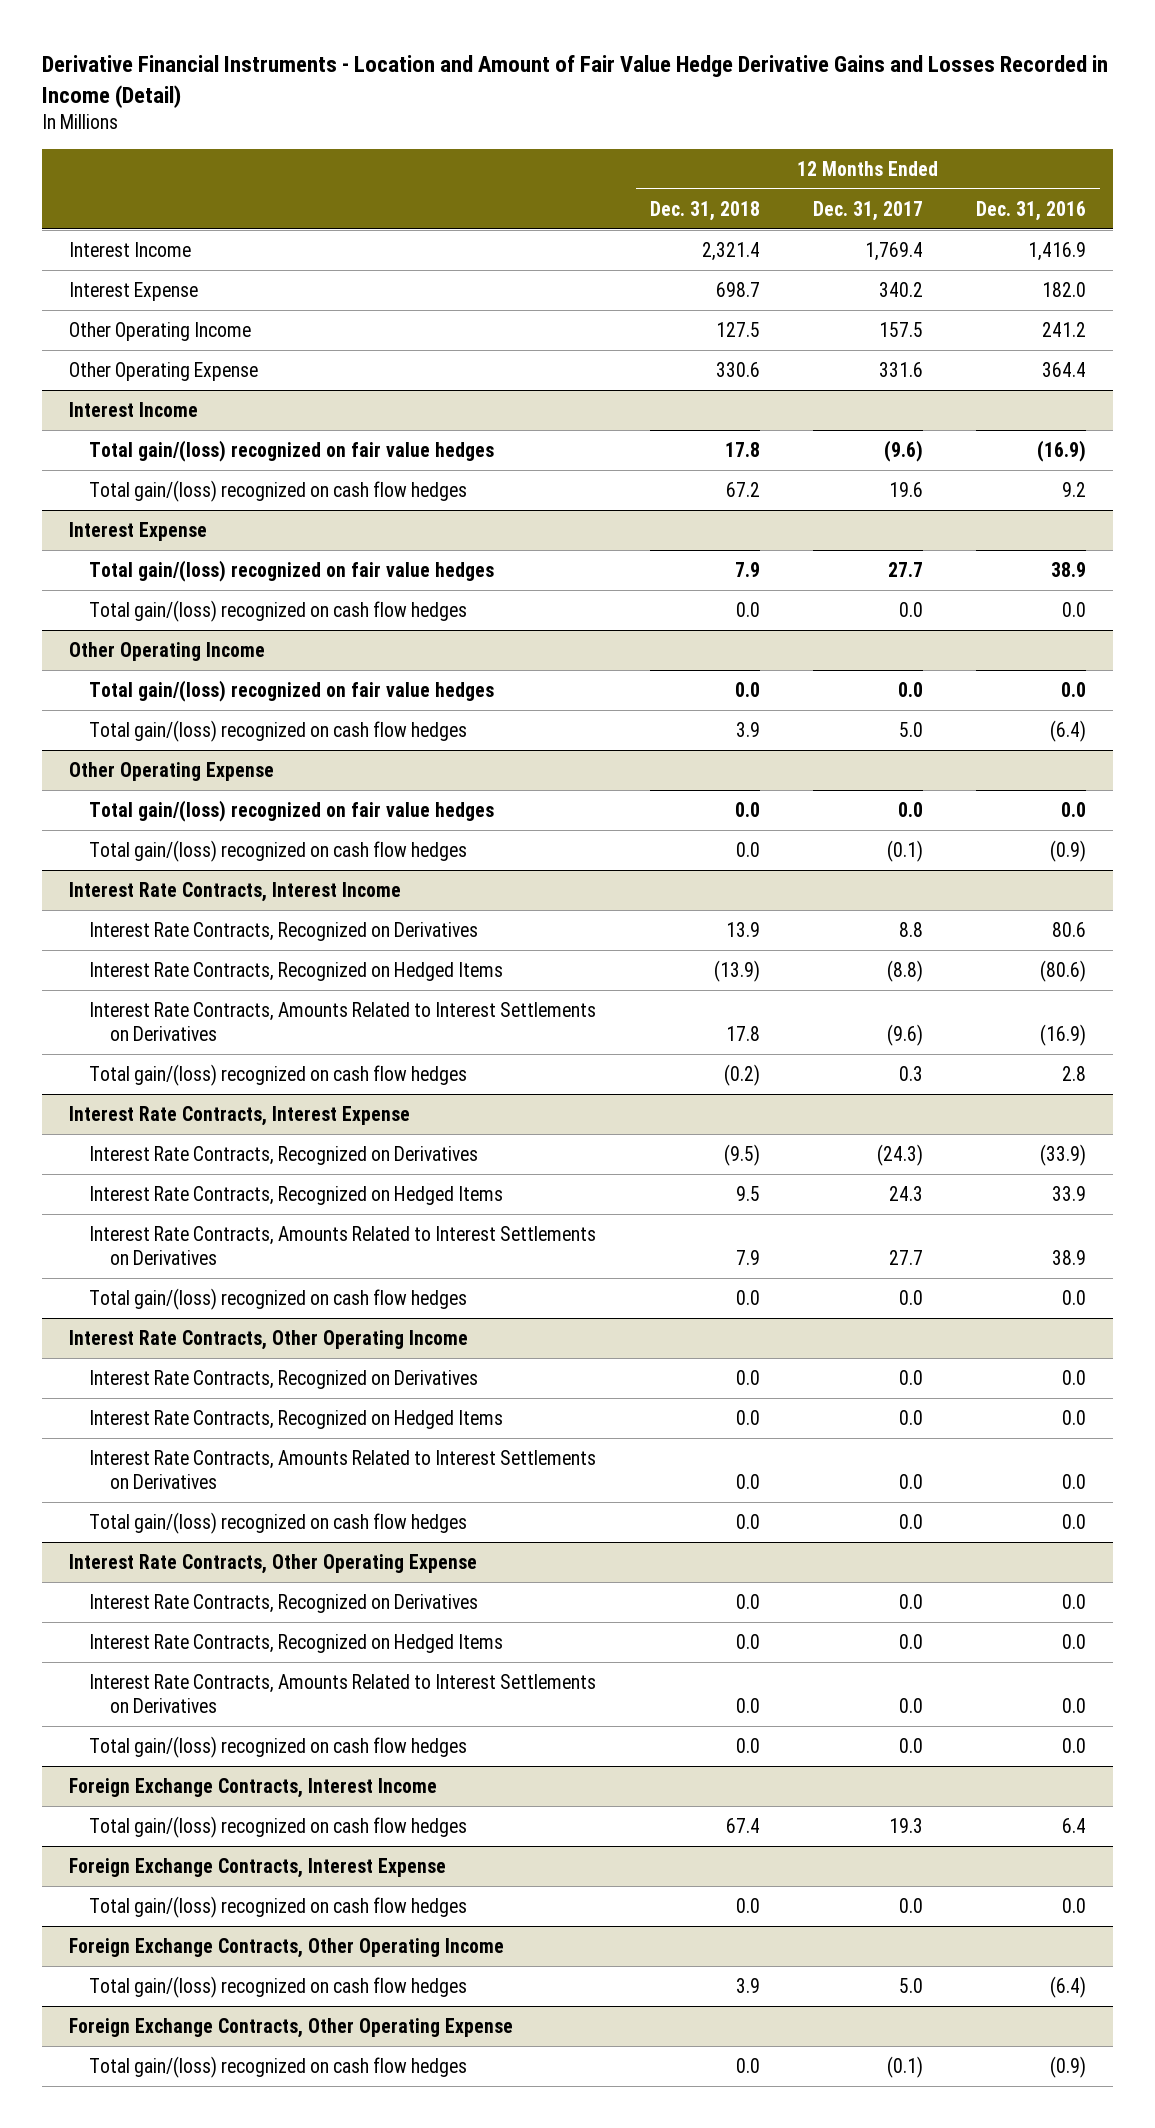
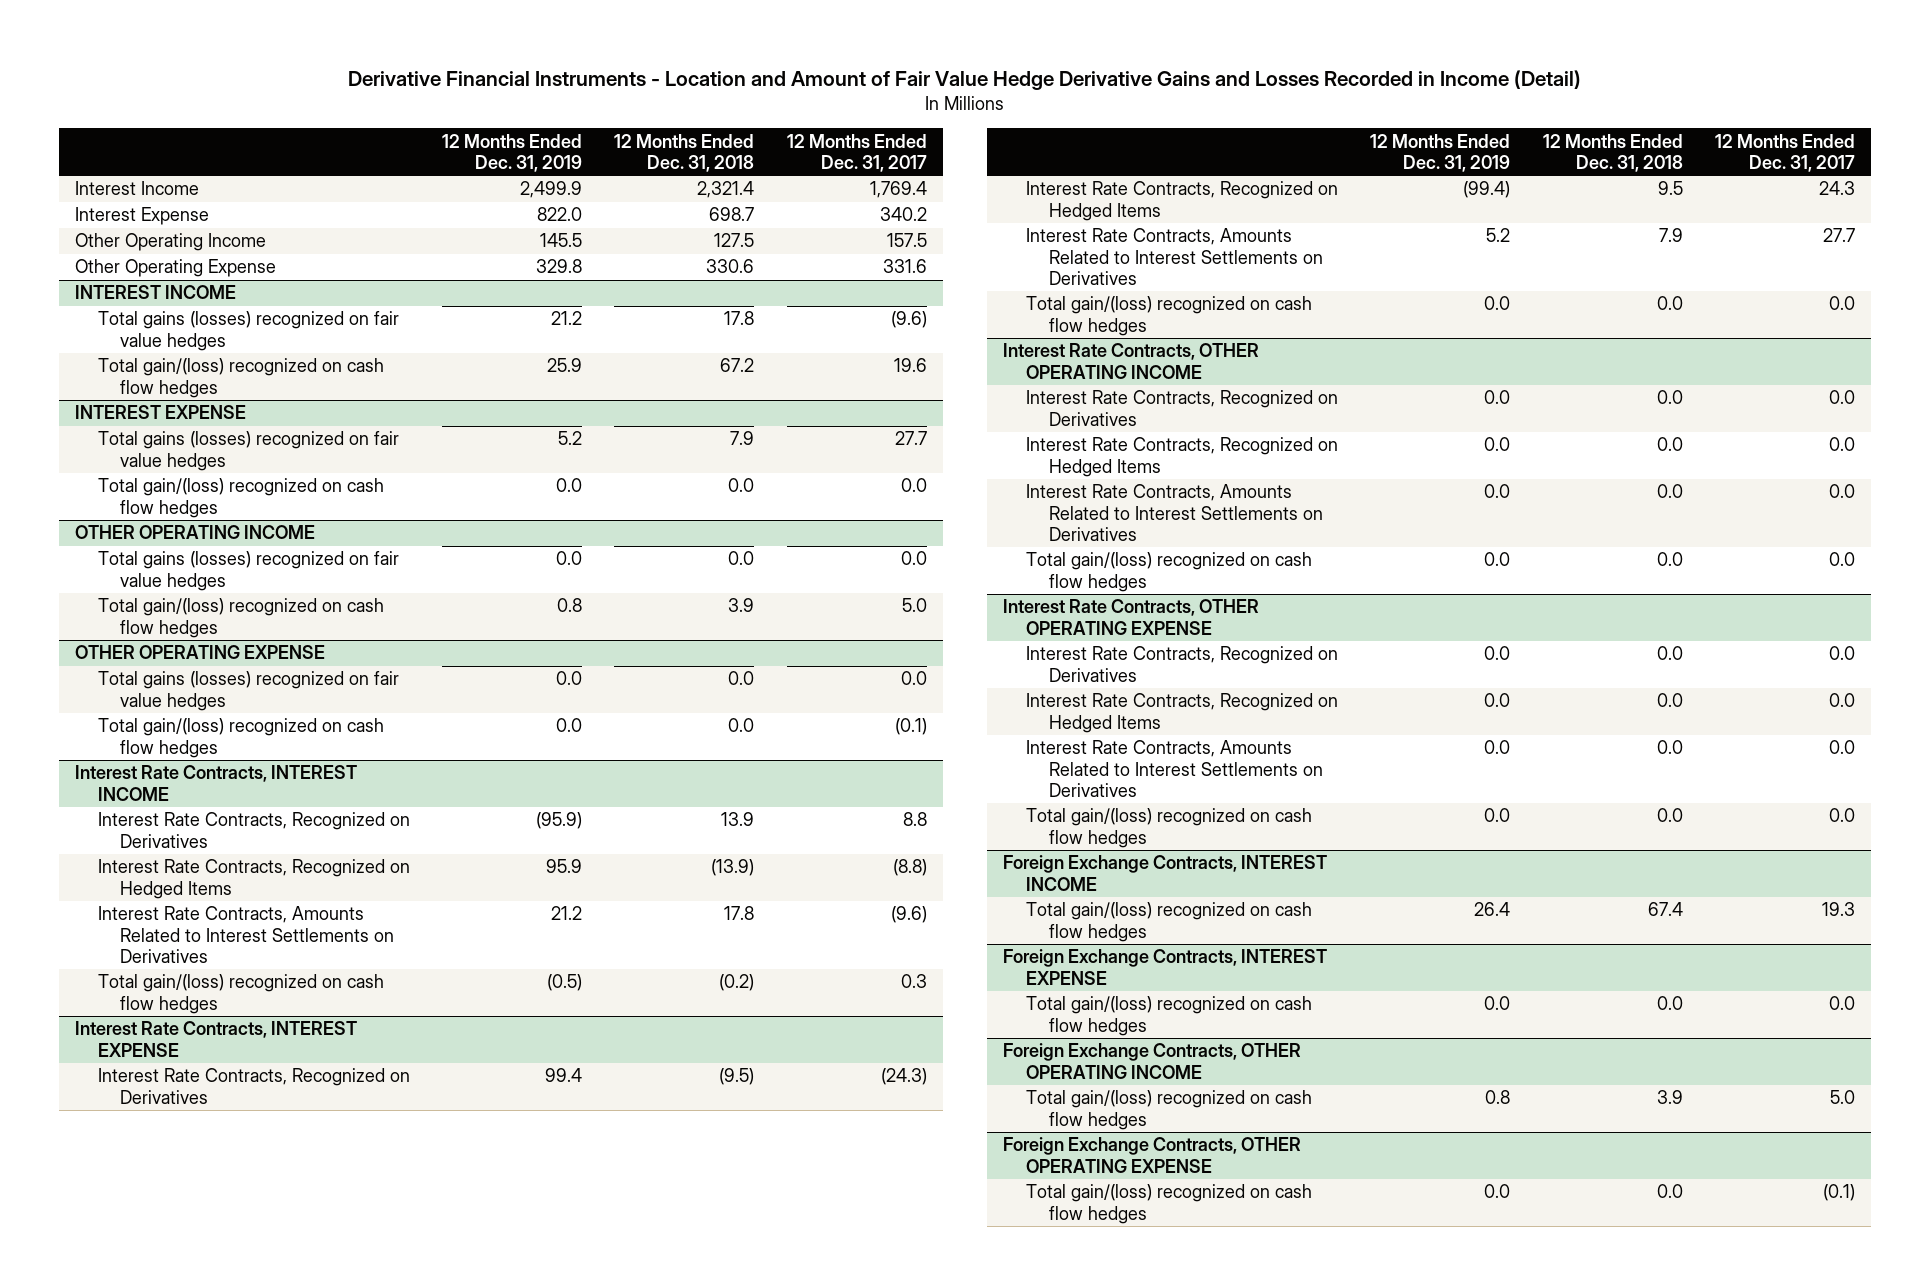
[976,200,1087,221] Dec. 31, 2016 -> none
none -> [441,133,582,172] 12 Months Ended Dec. 31, 2019
[68,401,198,417] Interest Income -> [74,285,236,300] INTEREST INCOME
[89,439,495,462] Total gain/(loss) recognized on fair value hedges -> [97,311,399,351] Total gains (losses) recognized on fair value hedges
[68,521,207,541] Interest Expense -> [74,405,246,420] INTEREST EXPENSE
[89,559,495,582] Total gain/(loss) recognized on fair value hedges -> [97,431,399,471] Total gains (losses) recognized on fair value hedges
[68,641,265,661] Other Operating Income -> [74,525,315,540] OTHER OPERATING INCOME
[89,679,495,702] Total gain/(loss) recognized on fair value hedges -> [97,551,399,591] Total gains (losses) recognized on fair value hedges
[68,761,274,781] Other Operating Expense -> [74,645,325,660] OTHER OPERATING EXPENSE
[89,799,495,822] Total gain/(loss) recognized on fair value hedges -> [97,671,399,711] Total gains (losses) recognized on fair value hedges
[68,881,401,902] Interest Rate Contracts, Interest Income -> [74,765,357,801] Interest Rate Contracts, INTEREST INCOME
[68,1105,410,1126] Interest Rate Contracts, Interest Expense -> [74,1021,357,1057] Interest Rate Contracts, INTEREST EXPENSE
[68,1329,468,1350] Interest Rate Contracts, Other Operating Income -> [1003,343,1260,379] Interest Rate Contracts, OTHER OPERATING INCOME
[68,1553,477,1574] Interest Rate Contracts, Other Operating Expense -> [1003,599,1260,635] Interest Rate Contracts, OTHER OPERATING EXPENSE
[68,1777,437,1798] Foreign Exchange Contracts, Interest Income -> [1003,855,1328,891] Foreign Exchange Contracts, INTEREST INCOME
[68,1857,446,1878] Foreign Exchange Contracts, Interest Expense -> [1003,949,1328,985] Foreign Exchange Contracts, INTEREST EXPENSE
[68,1937,504,1958] Foreign Exchange Contracts, Other Operating Income -> [1003,1043,1302,1079] Foreign Exchange Contracts, OTHER OPERATING INCOME
[68,2017,513,2038] Foreign Exchange Contracts, Other Operating Expense -> [1003,1137,1302,1173] Foreign Exchange Contracts, OTHER OPERATING EXPENSE

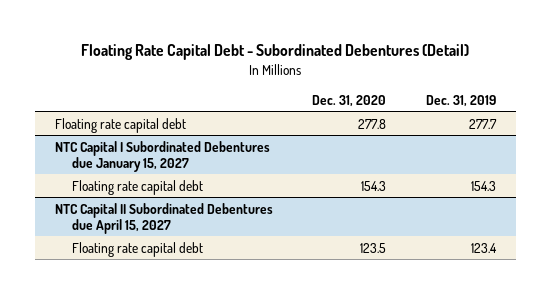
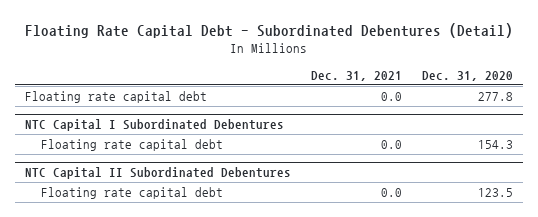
[425,94,496,107] Dec. 31, 2019 -> none
none -> [310,70,402,81] Dec. 31, 2021
[54,140,270,172] NTC Capital I Subordinated Debentures due January 15, 2027 -> [24,119,284,132] NTC Capital I Subordinated Debentures
[54,202,273,234] NTC Capital II Subordinated Debentures due April 15, 2027 -> [24,167,291,180] NTC Capital II Subordinated Debentures

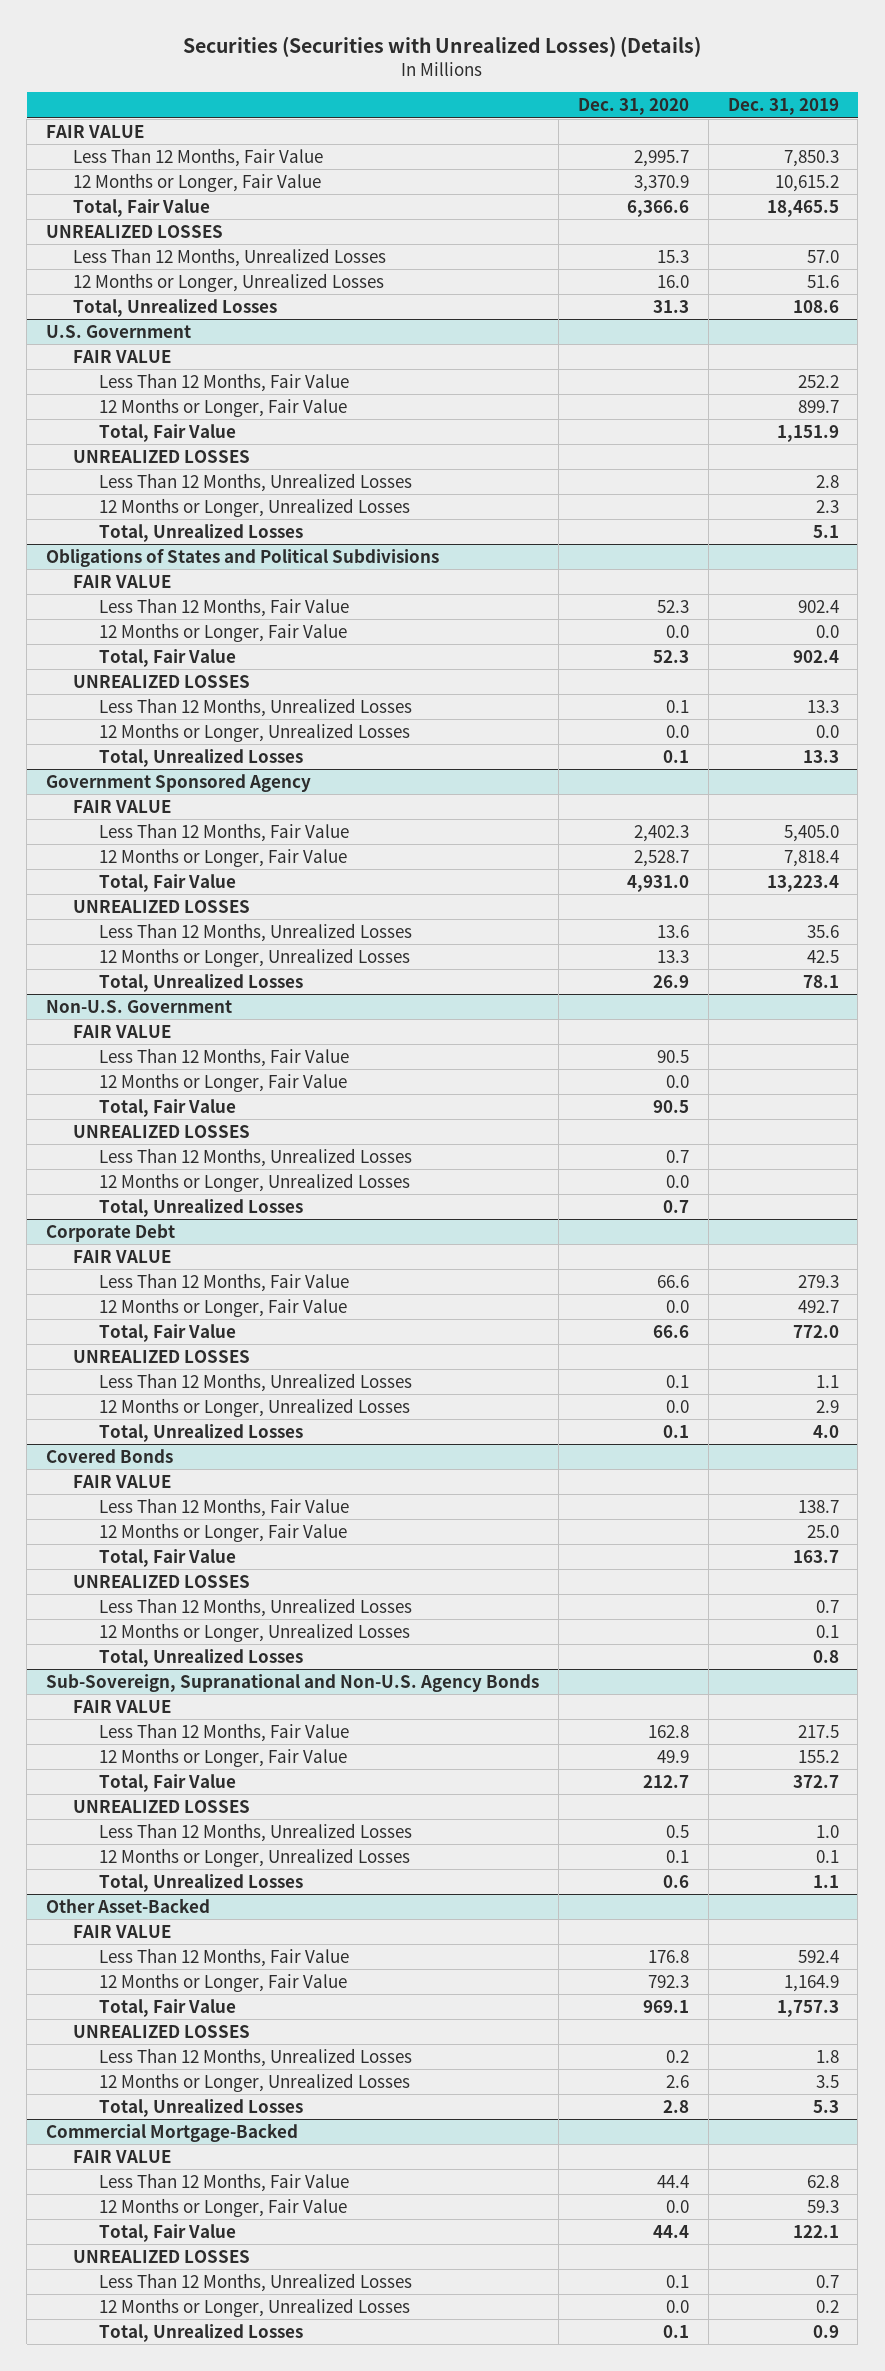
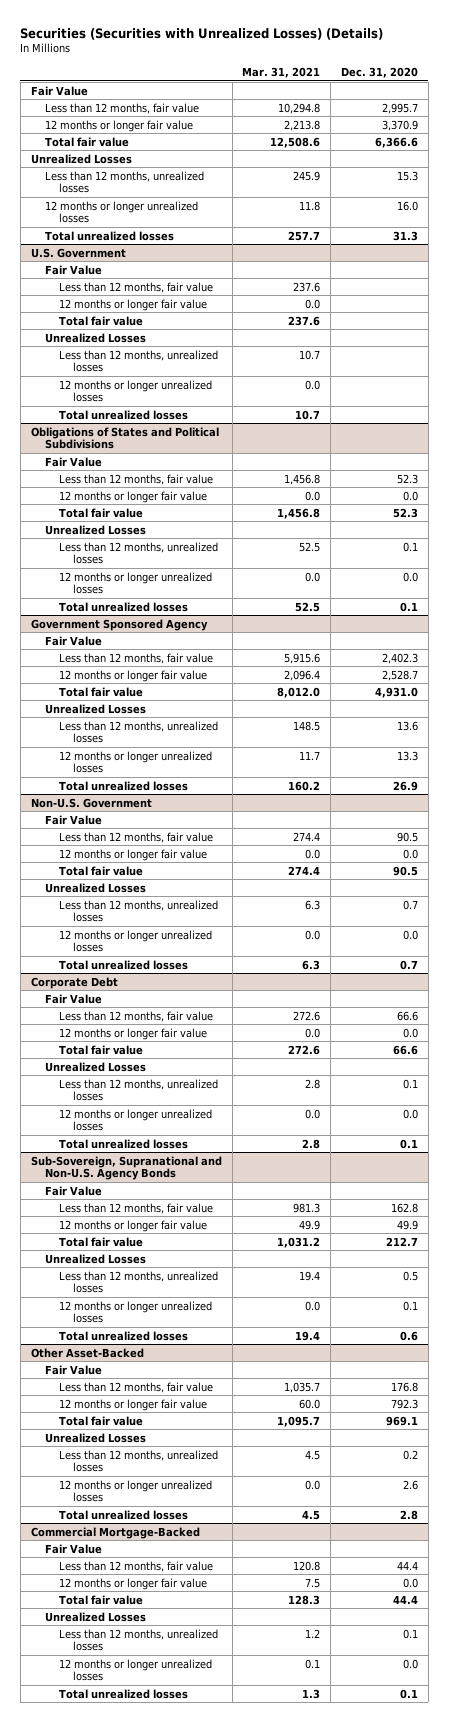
[727,98,839,116] Dec. 31, 2019 -> none
none -> [242,67,321,79] Mar. 31, 2021
[46,124,145,138] FAIR VALUE -> [30,85,88,96] Fair Value
[72,147,323,167] Less Than 12 Months, Fair Value -> [44,102,199,114] Less than 12 months, fair value
[72,172,321,192] 12 Months or Longer, Fair Value -> [44,119,193,132] 12 months or longer fair value
[72,198,210,217] Total, Fair Value -> [44,136,129,147] Total fair value
[46,224,224,238] UNREALIZED LOSSES -> [30,153,132,164] Unrealized Losses
[72,247,386,267] Less Than 12 Months, Unrealized Losses -> [44,170,204,194] Less than 12 months, unrealized losses
[72,272,384,292] 12 Months or Longer, Unrealized Losses -> [44,200,198,224] 12 months or longer unrealized losses
[72,298,277,317] Total, Unrealized Losses -> [44,230,174,241] Total unrealized losses
[72,349,171,363] FAIR VALUE -> [44,264,102,275] Fair Value
[99,372,350,392] Less Than 12 Months, Fair Value -> [58,281,213,293] Less than 12 months, fair value
[99,397,348,417] 12 Months or Longer, Fair Value -> [58,298,207,311] 12 months or longer fair value
[99,423,237,442] Total, Fair Value -> [58,315,143,326] Total fair value
[72,449,250,463] UNREALIZED LOSSES -> [44,332,146,343] Unrealized Losses
[99,472,413,492] Less Than 12 Months, Unrealized Losses -> [58,349,218,373] Less than 12 months, unrealized losses
[99,497,411,517] 12 Months or Longer, Unrealized Losses -> [58,379,212,403] 12 months or longer unrealized losses
[99,523,304,542] Total, Unrealized Losses -> [58,409,188,420] Total unrealized losses
[72,574,171,588] FAIR VALUE -> [44,456,102,467] Fair Value
[99,597,350,617] Less Than 12 Months, Fair Value -> [58,473,213,485] Less than 12 months, fair value
[99,622,348,642] 12 Months or Longer, Fair Value -> [58,490,207,503] 12 months or longer fair value
[99,648,237,667] Total, Fair Value -> [58,507,143,518] Total fair value
[72,674,250,688] UNREALIZED LOSSES -> [44,524,146,535] Unrealized Losses
[99,697,413,717] Less Than 12 Months, Unrealized Losses -> [58,541,218,565] Less than 12 months, unrealized losses
[99,722,411,742] 12 Months or Longer, Unrealized Losses -> [58,571,212,595] 12 months or longer unrealized losses
[99,748,304,767] Total, Unrealized Losses -> [58,601,188,612] Total unrealized losses
[72,799,171,813] FAIR VALUE -> [44,635,102,646] Fair Value
[99,822,350,842] Less Than 12 Months, Fair Value -> [58,652,213,664] Less than 12 months, fair value
[99,847,348,867] 12 Months or Longer, Fair Value -> [58,669,207,682] 12 months or longer fair value
[99,873,237,892] Total, Fair Value -> [58,686,143,697] Total fair value
[72,899,250,913] UNREALIZED LOSSES -> [44,703,146,714] Unrealized Losses
[99,922,413,942] Less Than 12 Months, Unrealized Losses -> [58,720,218,744] Less than 12 months, unrealized losses
[99,947,411,967] 12 Months or Longer, Unrealized Losses -> [58,750,212,774] 12 months or longer unrealized losses
[99,973,304,992] Total, Unrealized Losses -> [58,780,188,791] Total unrealized losses
[72,1024,171,1038] FAIR VALUE -> [44,814,102,825] Fair Value
[99,1047,350,1067] Less Than 12 Months, Fair Value -> [58,831,213,843] Less than 12 months, fair value
[99,1072,348,1092] 12 Months or Longer, Fair Value -> [58,848,207,861] 12 months or longer fair value
[99,1098,237,1117] Total, Fair Value -> [58,865,143,876] Total fair value
[72,1124,250,1138] UNREALIZED LOSSES -> [44,882,146,893] Unrealized Losses
[99,1147,413,1167] Less Than 12 Months, Unrealized Losses -> [58,899,218,923] Less than 12 months, unrealized losses
[99,1172,411,1192] 12 Months or Longer, Unrealized Losses -> [58,929,212,953] 12 months or longer unrealized losses
[99,1198,304,1217] Total, Unrealized Losses -> [58,959,188,970] Total unrealized losses
[46,1448,174,1463] Covered Bonds -> none
[72,1474,171,1488] FAIR VALUE -> none
[99,1497,350,1517] Less Than 12 Months, Fair Value -> none
[99,1522,348,1542] 12 Months or Longer, Fair Value -> none
[99,1548,237,1567] Total, Fair Value -> none
[72,1574,250,1588] UNREALIZED LOSSES -> none
[99,1597,413,1617] Less Than 12 Months, Unrealized Losses -> none
[99,1622,411,1642] 12 Months or Longer, Unrealized Losses -> none
[99,1648,304,1667] Total, Unrealized Losses -> none
[72,1249,171,1263] FAIR VALUE -> [44,993,102,1004] Fair Value
[99,1272,350,1292] Less Than 12 Months, Fair Value -> [58,1010,213,1022] Less than 12 months, fair value
[99,1297,348,1317] 12 Months or Longer, Fair Value -> [58,1027,207,1040] 12 months or longer fair value
[99,1323,237,1342] Total, Fair Value -> [58,1044,143,1055] Total fair value
[72,1349,250,1363] UNREALIZED LOSSES -> [44,1061,146,1072] Unrealized Losses
[99,1372,413,1392] Less Than 12 Months, Unrealized Losses -> [58,1078,218,1102] Less than 12 months, unrealized losses
[99,1397,411,1417] 12 Months or Longer, Unrealized Losses -> [58,1108,212,1132] 12 months or longer unrealized losses
[99,1423,304,1442] Total, Unrealized Losses -> [58,1138,188,1149] Total unrealized losses
[72,1699,171,1713] FAIR VALUE -> [44,1185,102,1196] Fair Value
[99,1722,350,1742] Less Than 12 Months, Fair Value -> [58,1202,213,1214] Less than 12 months, fair value
[99,1747,348,1767] 12 Months or Longer, Fair Value -> [58,1219,207,1232] 12 months or longer fair value
[99,1773,237,1792] Total, Fair Value -> [58,1236,143,1247] Total fair value
[72,1799,250,1813] UNREALIZED LOSSES -> [44,1253,146,1264] Unrealized Losses
[99,1822,413,1842] Less Than 12 Months, Unrealized Losses -> [58,1270,218,1294] Less than 12 months, unrealized losses
[99,1847,411,1867] 12 Months or Longer, Unrealized Losses -> [58,1300,212,1324] 12 months or longer unrealized losses
[99,1873,304,1892] Total, Unrealized Losses -> [58,1330,188,1341] Total unrealized losses
[72,1924,171,1938] FAIR VALUE -> [44,1364,102,1375] Fair Value
[99,1947,350,1967] Less Than 12 Months, Fair Value -> [58,1381,213,1393] Less than 12 months, fair value
[99,1972,348,1992] 12 Months or Longer, Fair Value -> [58,1398,207,1411] 12 months or longer fair value
[99,1998,237,2017] Total, Fair Value -> [58,1415,143,1426] Total fair value
[72,2024,250,2038] UNREALIZED LOSSES -> [44,1432,146,1443] Unrealized Losses
[99,2047,413,2067] Less Than 12 Months, Unrealized Losses -> [58,1449,218,1473] Less than 12 months, unrealized losses
[99,2072,411,2092] 12 Months or Longer, Unrealized Losses -> [58,1479,212,1503] 12 months or longer unrealized losses
[99,2098,304,2117] Total, Unrealized Losses -> [58,1509,188,1520] Total unrealized losses
[72,2149,171,2163] FAIR VALUE -> [44,1543,102,1554] Fair Value
[99,2172,350,2192] Less Than 12 Months, Fair Value -> [58,1560,213,1572] Less than 12 months, fair value
[99,2197,348,2217] 12 Months or Longer, Fair Value -> [58,1577,207,1590] 12 months or longer fair value
[99,2223,237,2242] Total, Fair Value -> [58,1594,143,1605] Total fair value
[72,2249,250,2263] UNREALIZED LOSSES -> [44,1611,146,1622] Unrealized Losses
[99,2272,413,2292] Less Than 12 Months, Unrealized Losses -> [58,1628,218,1652] Less than 12 months, unrealized losses
[99,2297,411,2317] 12 Months or Longer, Unrealized Losses -> [58,1658,212,1682] 12 months or longer unrealized losses
[99,2323,304,2342] Total, Unrealized Losses -> [58,1688,188,1699] Total unrealized losses

